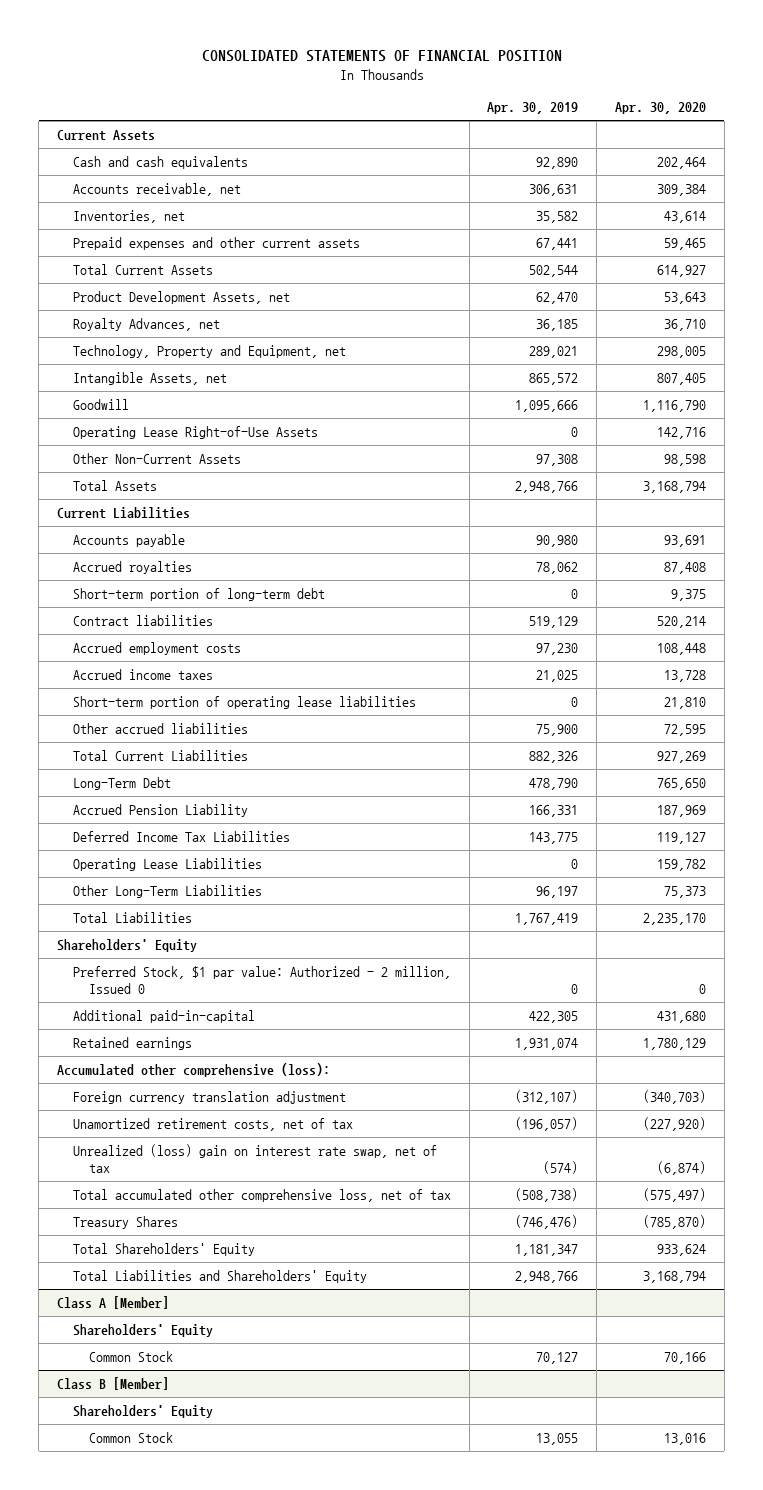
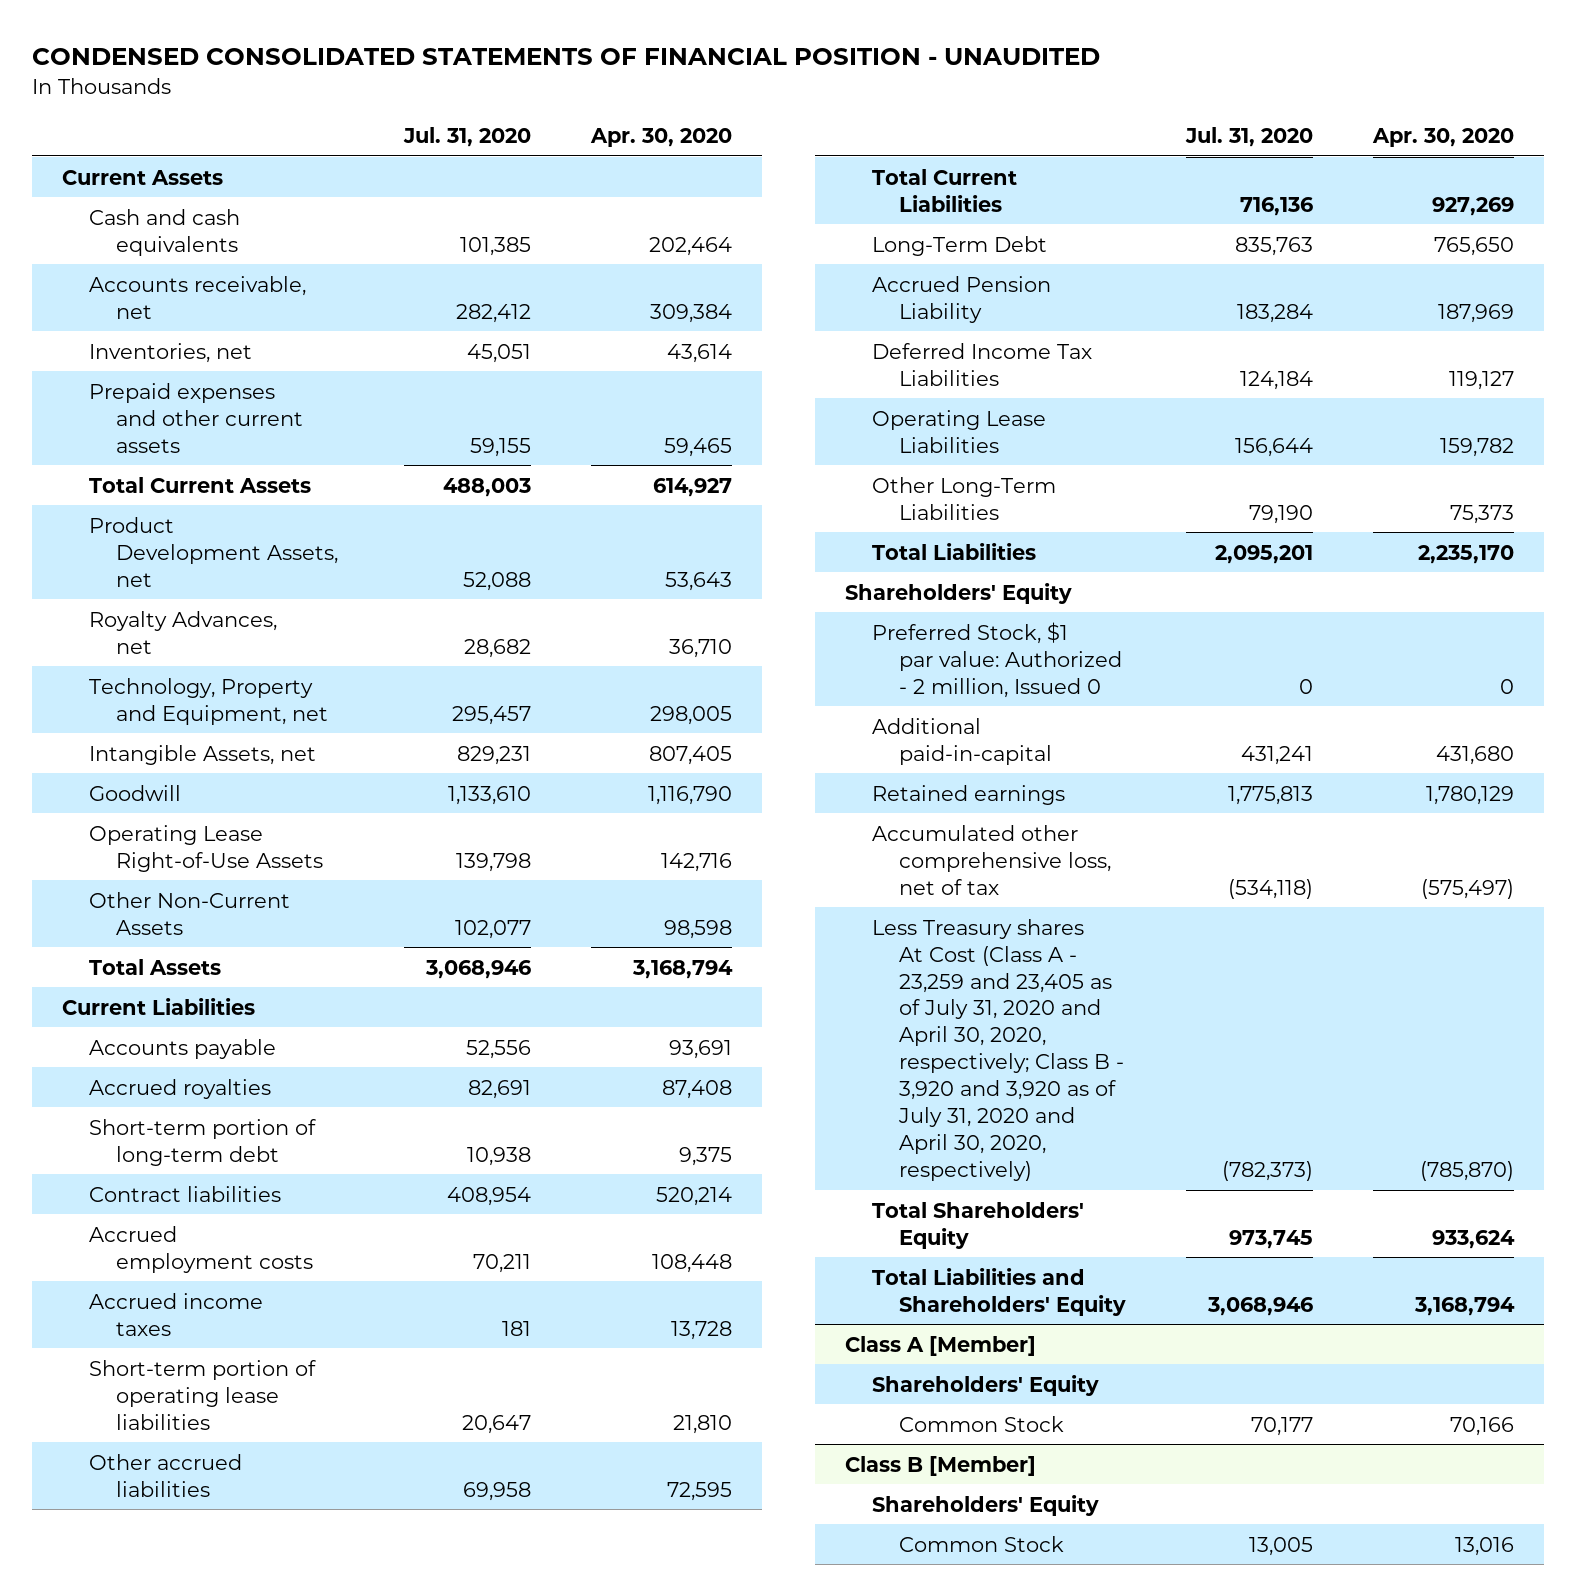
[201,50,562,63] CONSOLIDATED STATEMENTS OF FINANCIAL POSITION -> [32,48,1101,66] CONDENSED CONSOLIDATED STATEMENTS OF FINANCIAL POSITION - UNAUDITED
[487,101,579,114] Apr. 30, 2019 -> none
none -> [402,126,531,147] Jul. 31, 2020
[57,1063,331,1078] Accumulated other comprehensive (loss): -> none
[72,1091,346,1105] Foreign currency translation adjustment -> none
[72,1118,353,1132] Unamortized retirement costs, net of tax -> none
[72,1144,437,1173] Unrealized (loss) gain on interest rate swap, net of tax -> none
[72,1189,451,1203] Total accumulated other comprehensive loss, net of tax -> [871,824,1111,895] Accumulated other comprehensive loss, net of tax
[72,1216,178,1230] Treasury Shares -> [871,918,1124,1181] Less Treasury shares At Cost (Class A - 23,259 and 23,405 as of July 31, 2020 and April 30, 2020, respectively; Class B - 3,920 and 3,920 as of July 31, 2020 and April 30, 2020, respectively)

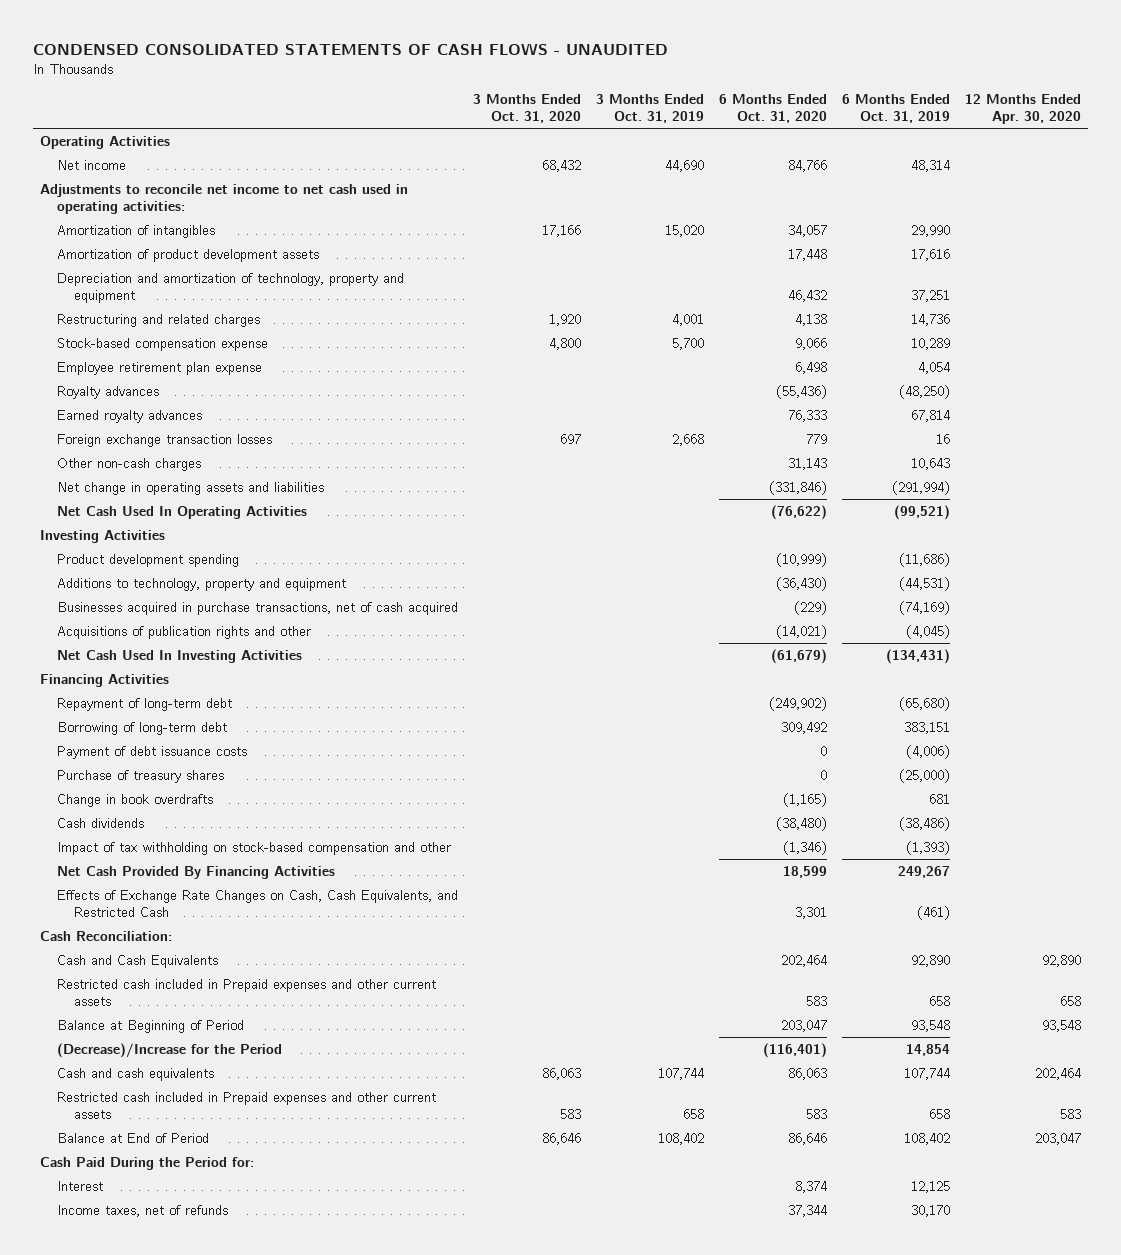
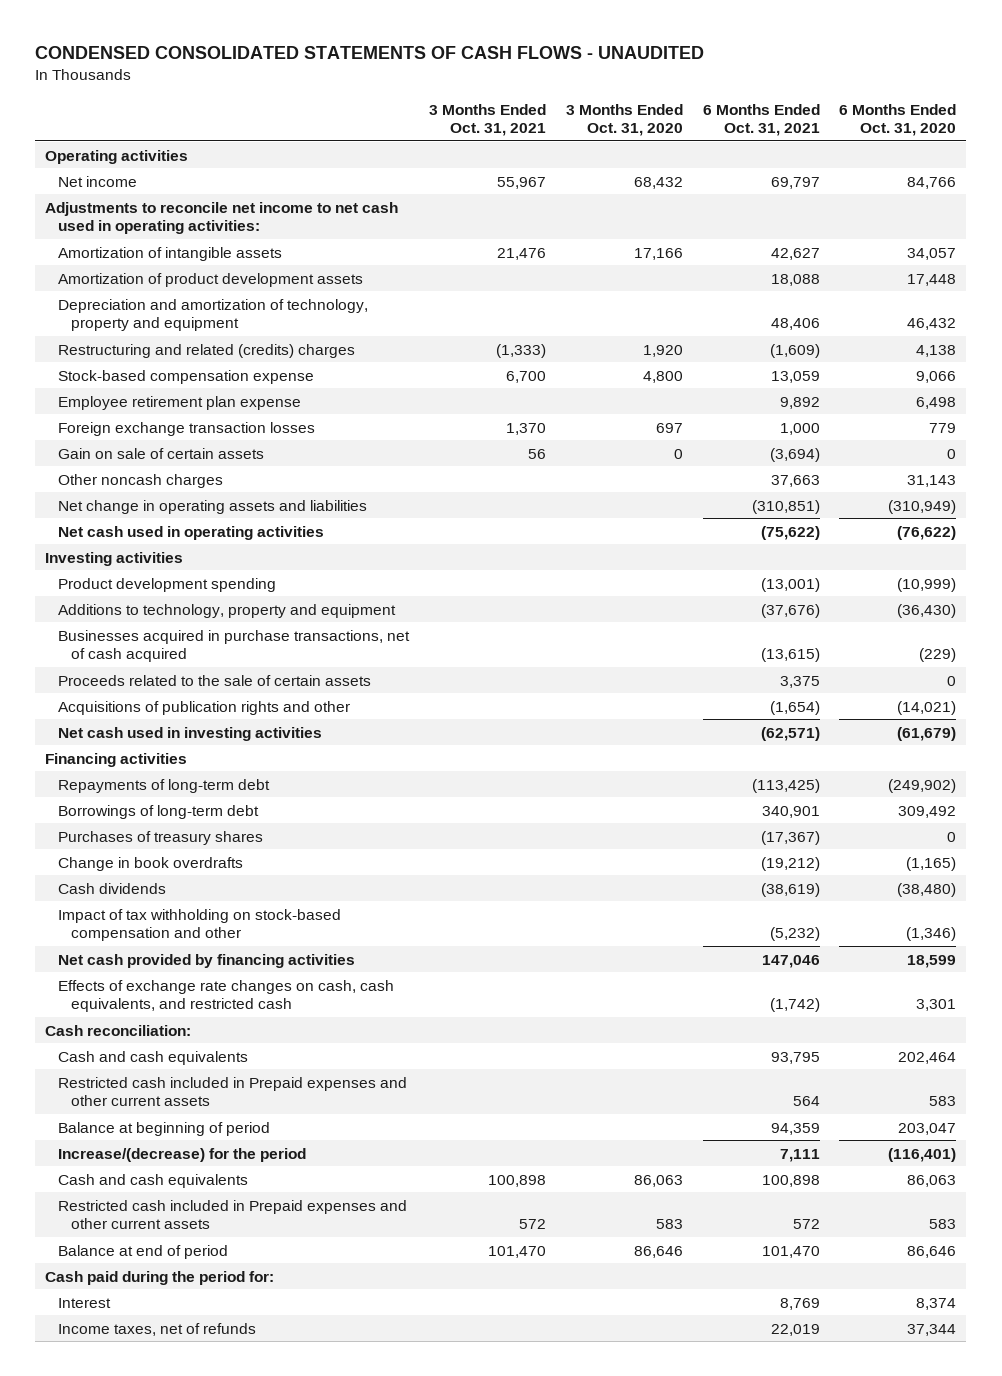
[596,94,705,124] 3 Months Ended Oct. 31, 2019 -> none
[841,94,950,124] 6 Months Ended Oct. 31, 2019 -> none
[964,94,1081,125] 12 Months Ended Apr. 30, 2020 -> none
none -> [429,103,547,136] 3 Months Ended Oct. 31, 2021
none -> [702,103,820,136] 6 Months Ended Oct. 31, 2021
[40,135,171,149] Operating Activities -> [45,149,189,164] Operating activities
[57,224,216,238] Amortization of intangibles -> [58,246,283,261] Amortization of intangible assets
[57,313,261,327] Restructuring and related charges -> [58,343,356,358] Restructuring and related (credits) charges
[57,385,160,399] Royalty advances -> none
[57,409,203,423] Earned royalty advances -> none
none -> [58,447,265,459] Gain on sale of certain assets
[57,457,202,471] Other non-cash charges -> [58,473,224,488] Other noncash charges
[769,480,828,495] (331,846) -> [888,499,957,514] (310,949)
[57,505,308,519] Net Cash Used In Operating Activities -> [58,525,325,540] Net cash used in operating activities
[40,529,166,543] Investing Activities -> [45,551,184,566] Investing activities
none -> [58,674,372,686] Proceeds related to the sale of certain assets
[57,745,248,759] Payment of debt issuance costs -> none
[57,649,303,663] Net Cash Used In Investing Activities -> [58,726,323,741] Net cash used in investing activities
[40,673,170,687] Financing Activities -> [45,752,188,767] Financing activities
[57,697,233,711] Repayment of long-term debt -> [58,778,271,793] Repayments of long-term debt
[57,721,228,735] Borrowing of long-term debt -> [58,804,260,819] Borrowings of long-term debt
[57,769,225,783] Purchase of treasury shares -> [58,830,264,845] Purchases of treasury shares
[57,865,336,879] Net Cash Provided By Financing Activities -> [58,953,356,968] Net cash provided by financing activities
[57,889,459,917] Effects of Exchange Rate Changes on Cash, Cash Equivalents, and Restricted Cash -> [58,979,395,1012] Effects of exchange rate changes on cash, cash equivalents, and restricted cash
[40,930,173,941] Cash Reconciliation: -> [45,1024,192,1036] Cash reconciliation:
[57,954,219,968] Cash and Cash Equivalents -> [58,1050,249,1065] Cash and cash equivalents
[57,1019,245,1033] Balance at Beginning of Period -> [58,1121,271,1136] Balance at beginning of period
[57,1042,283,1058] (Decrease)/Increase for the Period -> [58,1147,307,1162] Increase/(decrease) for the period
[57,1132,210,1143] Balance at End of Period -> [58,1244,229,1259] Balance at end of period
[40,1156,255,1170] Cash Paid During the Period for: -> [45,1270,275,1285] Cash paid during the period for:

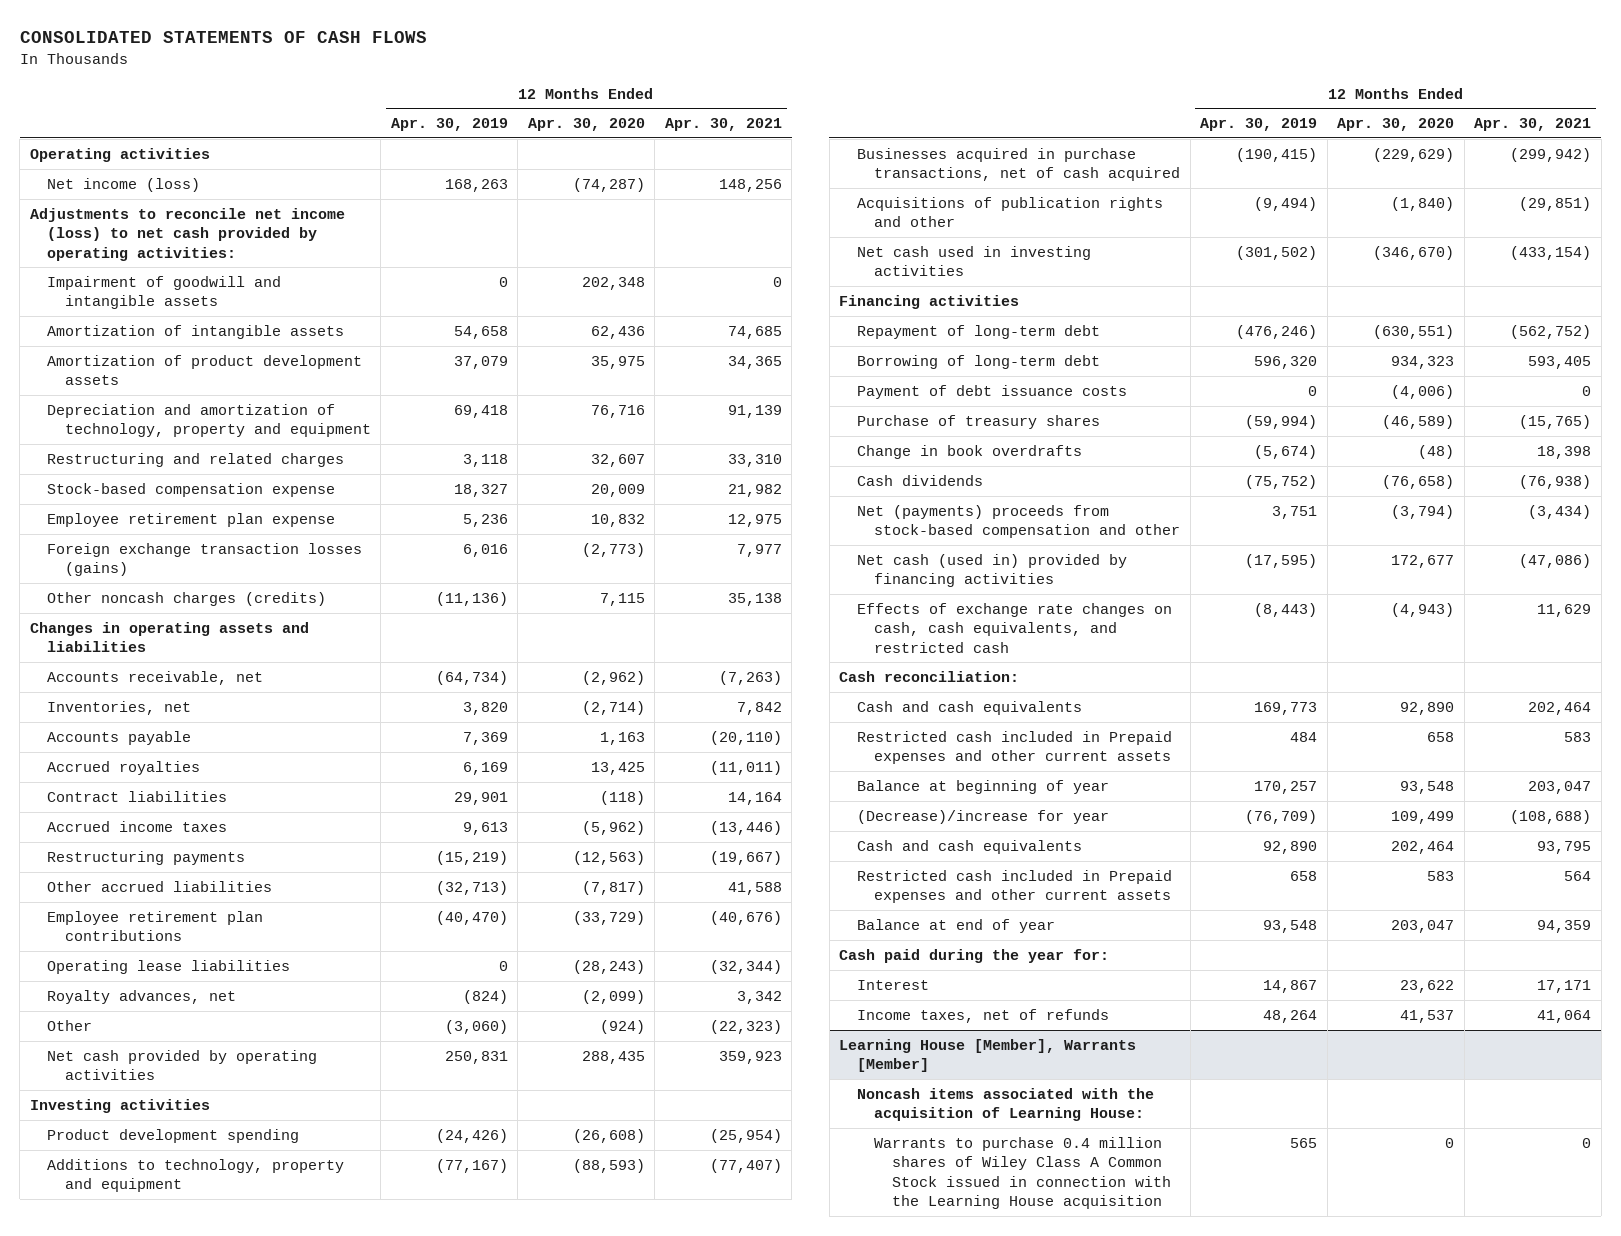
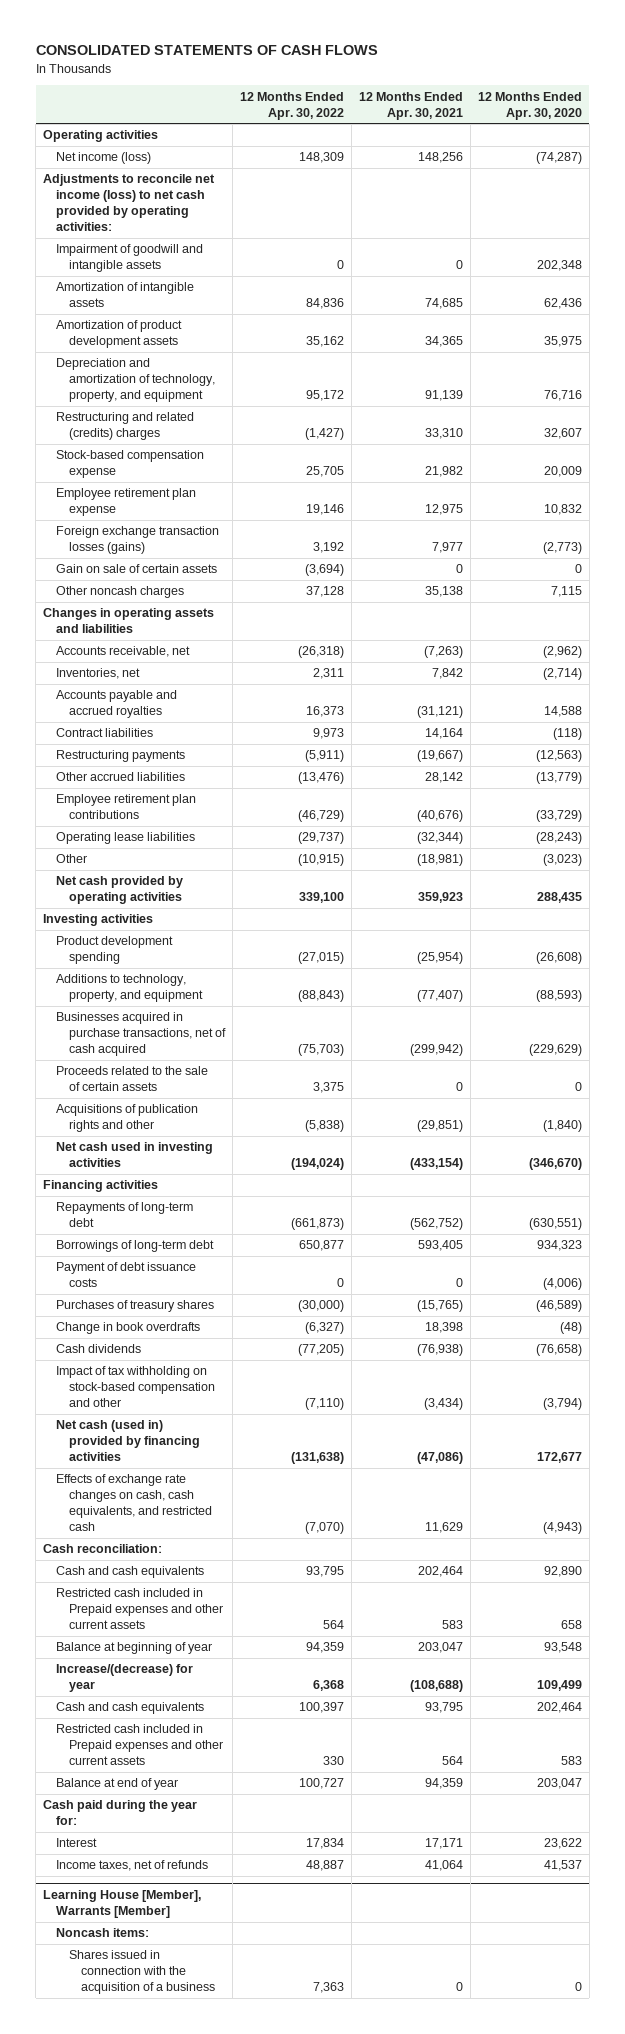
[390,118,508,132] Apr. 30, 2019 -> none
none -> [239,91,344,120] 12 Months Ended Apr. 30, 2022
[47,403,371,438] Depreciation and amortization of technology, property and equipment -> [55,358,215,403] Depreciation and amortization of technology, property, and equipment
[47,452,345,467] Restructuring and related charges -> [55,412,194,441] Restructuring and related (credits) charges
none -> [55,564,217,574] Gain on sale of certain assets
[47,591,327,606] Other noncash charges (credits) -> [55,586,184,599] Other noncash charges
[47,730,192,745] Accounts payable -> none
[47,760,201,775] Accrued royalties -> none
none -> [55,690,177,719] Accounts payable and accrued royalties
[47,820,228,832] Accrued income taxes -> none
[581,880,645,895] (7,817) -> [535,772,582,785] (13,779)
[727,881,782,895] 41,588 -> [424,772,463,784] 28,142
[47,989,237,1004] Royalty advances, net -> none
[599,1019,645,1034] (924) -> [542,854,582,867] (3,023)
[709,1019,782,1034] (22,323) -> [416,854,463,867] (18,981)
[47,1158,345,1193] Additions to technology, property and equipment -> [55,974,203,1003] Additions to technology, property, and equipment
none -> [55,1066,208,1092] Proceeds related to the sale of certain assets
[856,324,1100,339] Repayment of long-term debt -> [55,1202,193,1228] Repayments of long-term debt
[856,354,1100,369] Borrowing of long-term debt -> [55,1240,214,1253] Borrowings of long-term debt
[856,414,1100,429] Purchase of treasury shares -> [55,1300,214,1313] Purchases of treasury shares
[856,504,1181,539] Net (payments) proceeds from stock-based compensation and other -> [55,1366,215,1408] Impact of tax withholding on stock-based compensation and other
[856,809,1109,824] (Decrease)/increase for year -> [55,1664,193,1693] Increase/(decrease) for year
[856,1087,1154,1122] Noncash items associated with the acquisition of Learning House: -> none
[874,1136,1171,1210] Warrants to purchase 0.4 million shares of Wiley Class A Common Stock issued in connection with the Learning House acquisition -> none
none -> [55,1928,149,1938] Noncash items:
none -> [68,1950,216,1995] Shares issued in connection with the acquisition of a business

